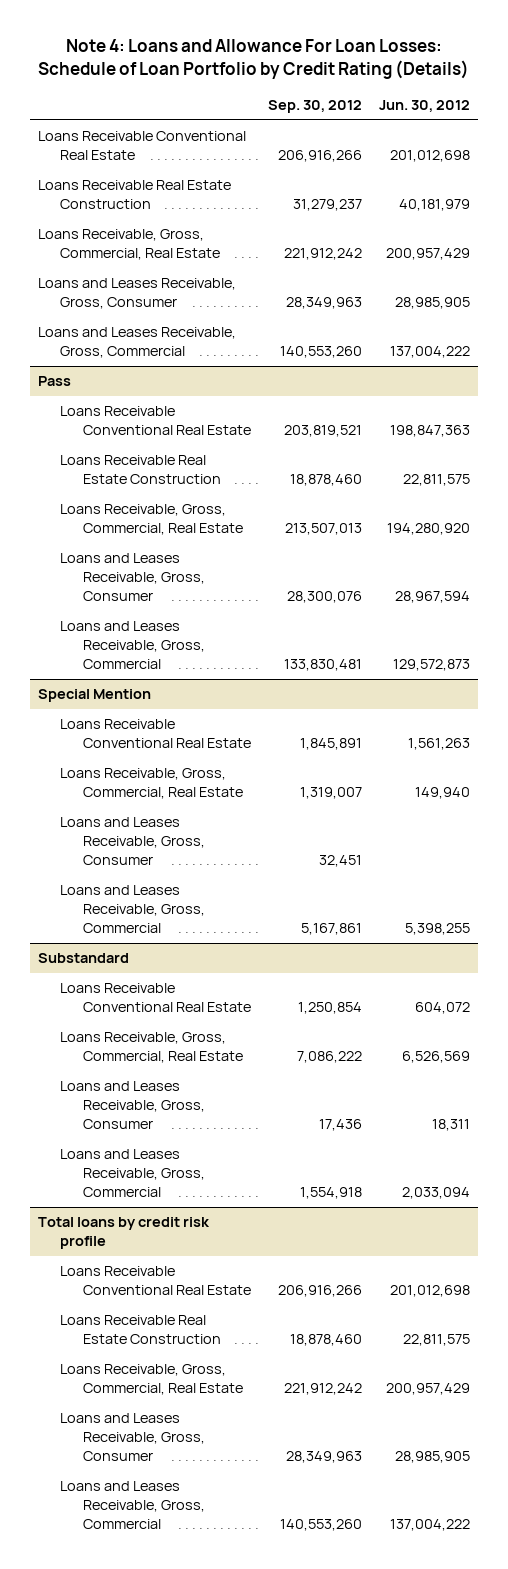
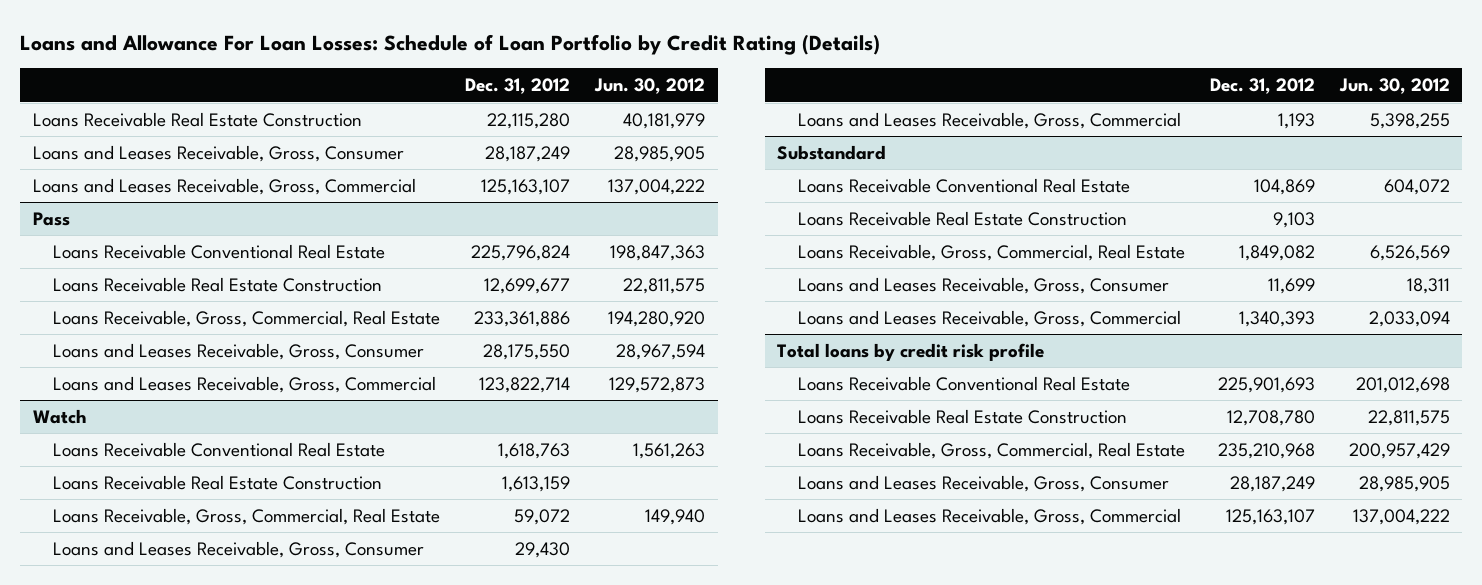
[37,39,469,80] Note 4: Loans and Allowance For Loan Losses: Schedule of Loan Portfolio by Credit Rating (Details) -> [20,33,881,55] Loans and Allowance For Loan Losses: Schedule of Loan Portfolio by Credit Rating (Details)
[267,100,362,114] Sep. 30, 2012 -> none
none -> [465,78,571,95] Dec. 31, 2012
[38,131,247,161] Loans Receivable Conventional Real Estate -> none
[38,229,221,261] Loans Receivable, Gross, Commercial, Real Estate -> none
[38,689,152,703] Special Mention -> none
none -> [32,408,87,424] Watch
none -> [53,474,383,490] Loans Receivable Real Estate Construction
none -> [797,210,1127,226] Loans Receivable Real Estate Construction

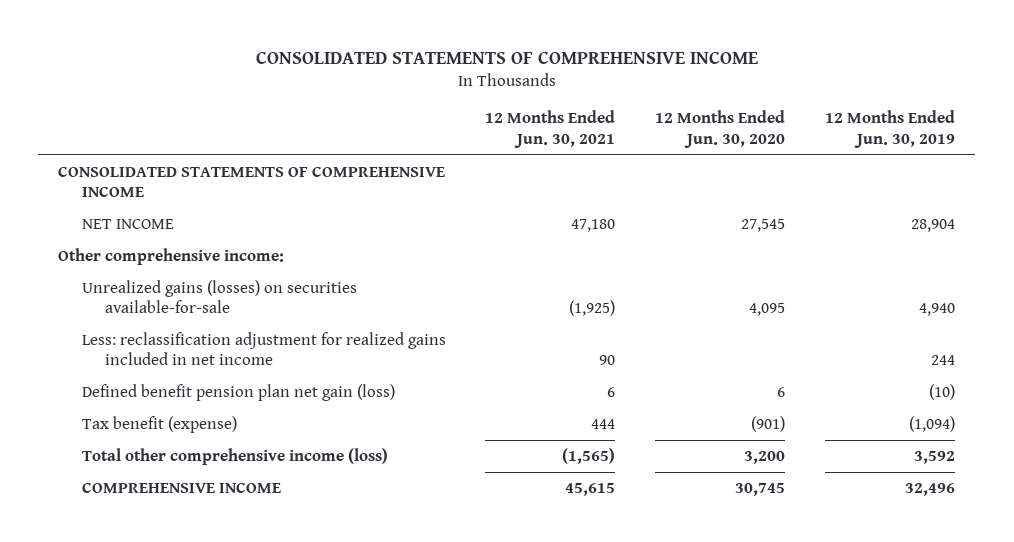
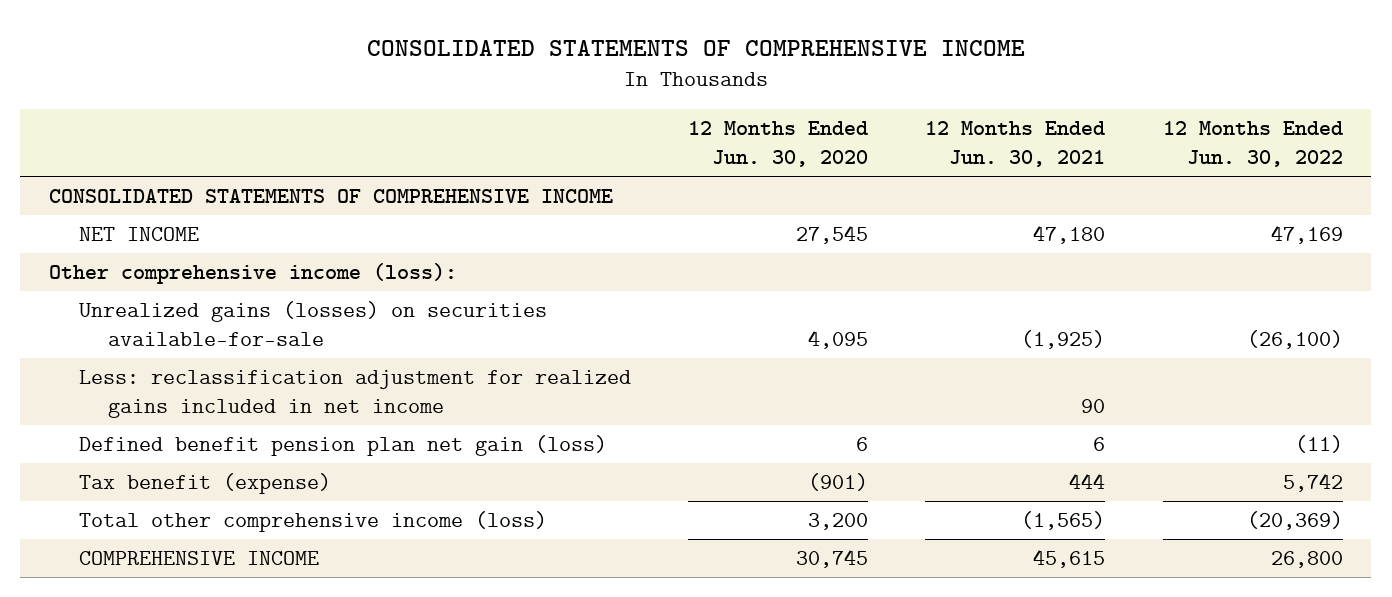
[825,110,956,148] 12 Months Ended Jun. 30, 2019 -> none
none -> [1162,120,1343,168] 12 Months Ended Jun. 30, 2022
[58,248,285,266] Other comprehensive income: -> [49,262,458,284] Other comprehensive income (loss):

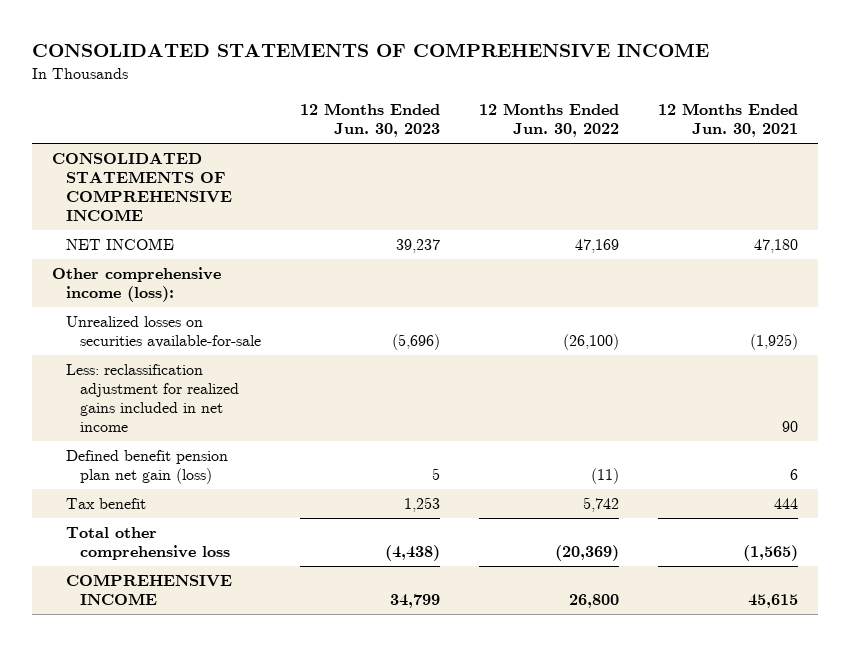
[687,120,868,168] 12 Months Ended Jun. 30, 2020 -> none
none -> [300,103,441,138] 12 Months Ended Jun. 30, 2023
[78,300,547,346] Unrealized gains (losses) on securities available-for-sale -> [65,316,262,349] Unrealized losses on securities available-for-sale
[78,472,331,494] Tax benefit (expense) -> [65,498,146,510] Tax benefit
[78,510,547,532] Total other comprehensive income (loss) -> [65,527,231,561] Total other comprehensive loss

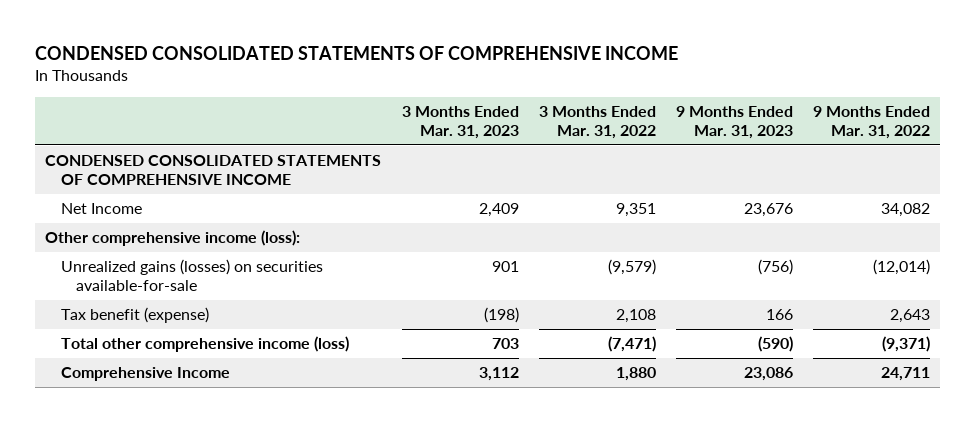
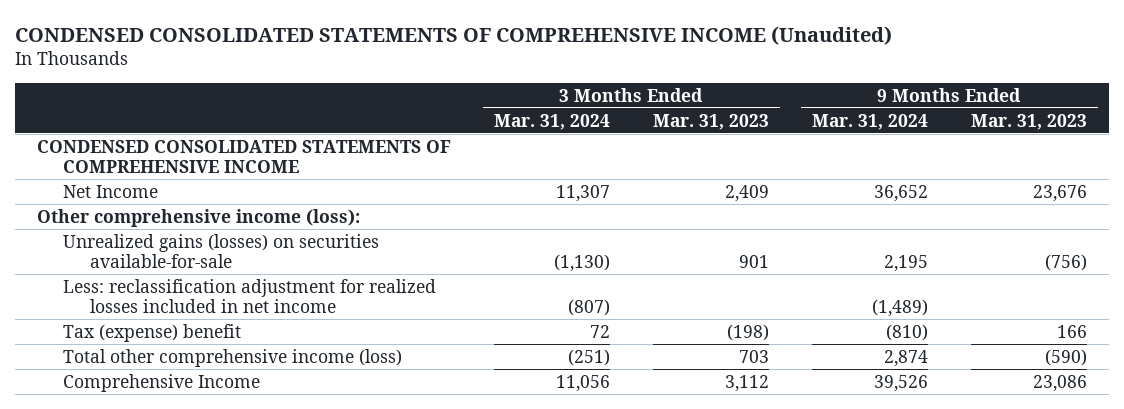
[35,45,679,60] CONDENSED CONSOLIDATED STATEMENTS OF COMPREHENSIVE INCOME -> [15,25,893,45] CONDENSED CONSOLIDATED STATEMENTS OF COMPREHENSIVE INCOME (Unaudited)
[538,106,656,139] 3 Months Ended Mar. 31, 2022 -> none
[812,106,930,139] 9 Months Ended Mar. 31, 2022 -> none
none -> [493,113,610,130] Mar. 31, 2024
none -> [811,113,928,130] Mar. 31, 2024
none -> [63,278,437,314] Less: reclassification adjustment for realized losses included in net income
[60,307,209,324] Tax benefit (expense) -> [63,323,242,342] Tax (expense) benefit

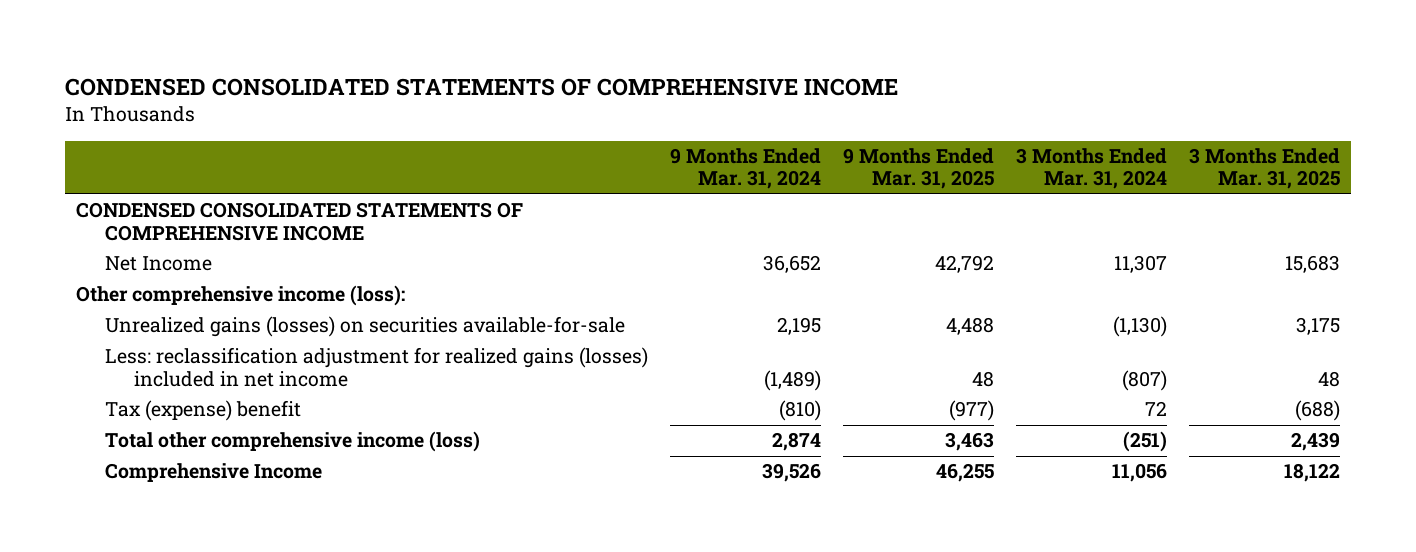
[15,25,893,45] CONDENSED CONSOLIDATED STATEMENTS OF COMPREHENSIVE INCOME (Unaudited) -> [64,77,898,96] CONDENSED CONSOLIDATED STATEMENTS OF COMPREHENSIVE INCOME
[652,113,769,130] Mar. 31, 2023 -> none
[971,113,1088,130] Mar. 31, 2023 -> none
none -> [842,147,994,190] 9 Months Ended Mar. 31, 2025
none -> [1189,147,1341,190] 3 Months Ended Mar. 31, 2025
[63,278,437,314] Less: reclassification adjustment for realized losses included in net income -> [104,347,648,387] Less: reclassification adjustment for realized gains (losses) included in net income

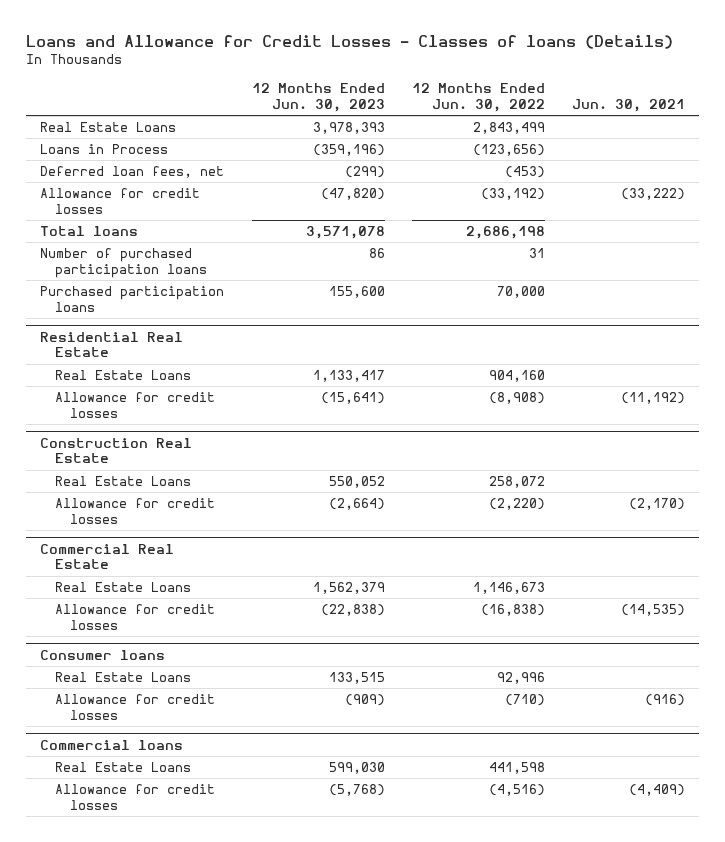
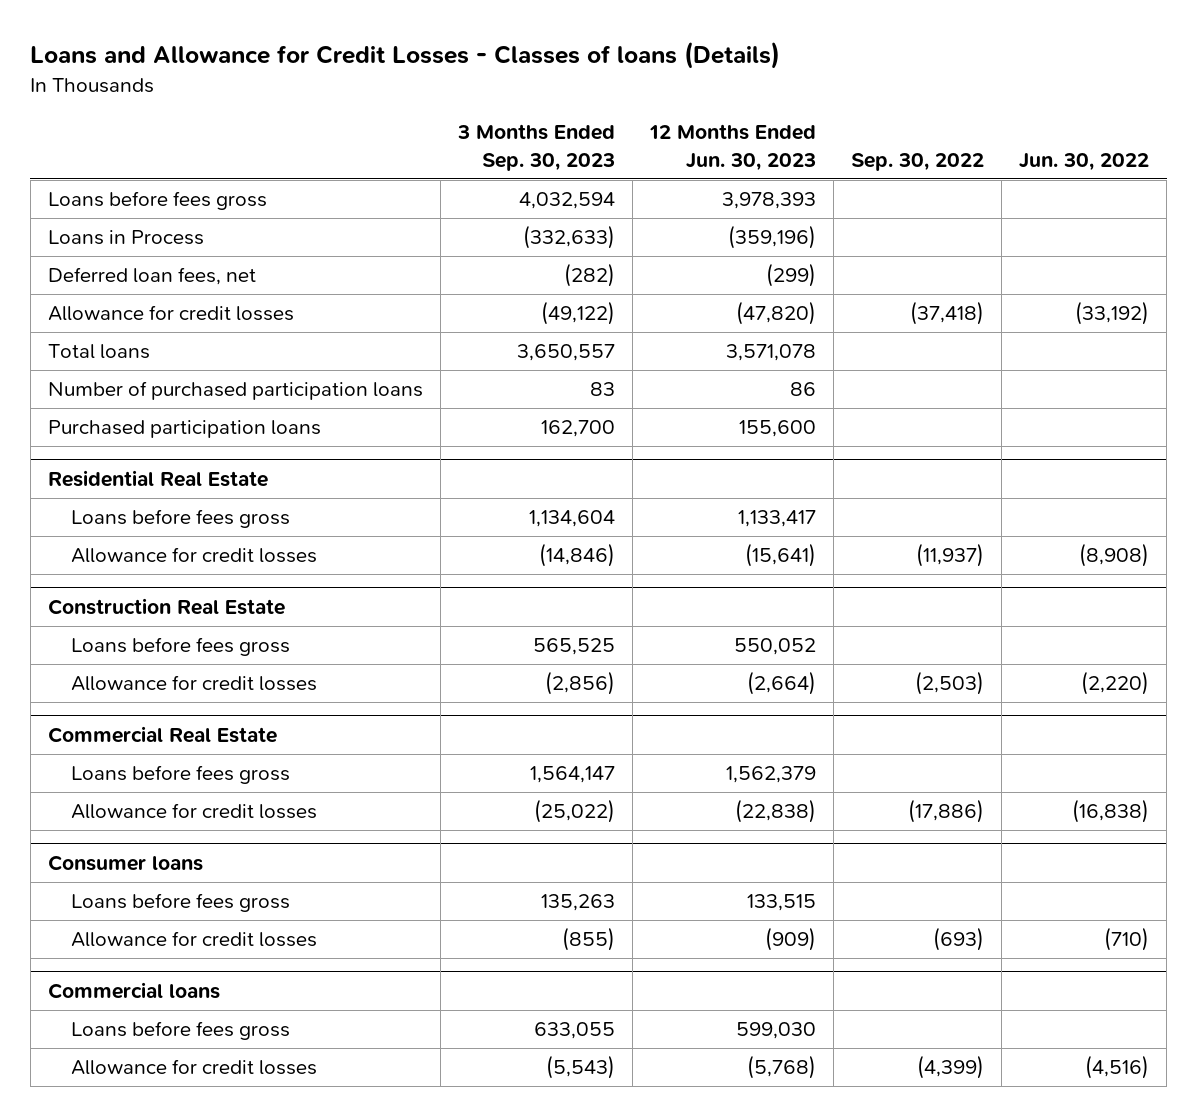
[411,83,545,113] 12 Months Ended Jun. 30, 2022 -> none
[572,99,686,113] Jun. 30, 2021 -> none
none -> [457,124,616,171] 3 Months Ended Sep. 30, 2023
none -> [851,152,985,171] Sep. 30, 2022
none -> [1019,152,1150,171] Jun. 30, 2022
[40,121,177,132] Real Estate Loans -> [47,191,267,211] Loans before fees gross
[55,369,192,380] Real Estate Loans -> [71,509,291,529] Loans before fees gross
[55,475,192,486] Real Estate Loans -> [71,637,291,657] Loans before fees gross
[55,581,192,592] Real Estate Loans -> [71,765,291,785] Loans before fees gross
[55,671,192,682] Real Estate Loans -> [71,893,291,913] Loans before fees gross
[55,761,192,772] Real Estate Loans -> [71,1021,291,1041] Loans before fees gross

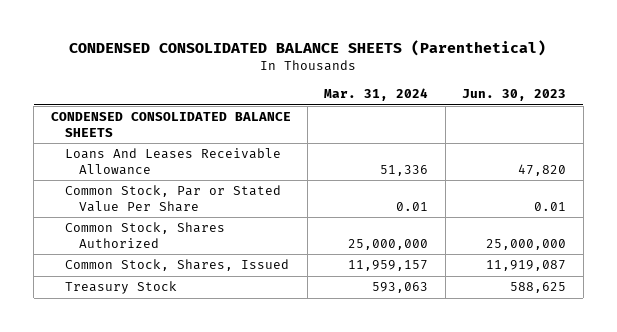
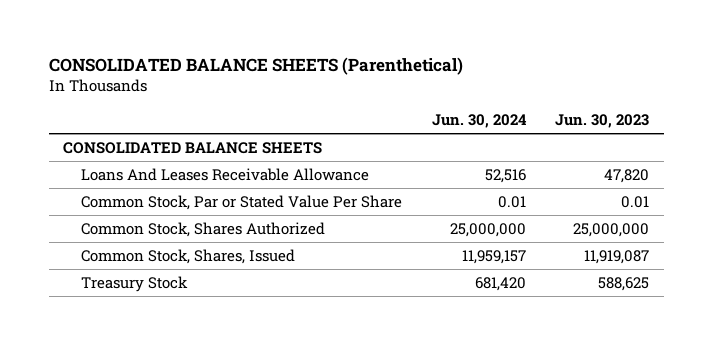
[69,39,547,56] CONDENSED CONSOLIDATED BALANCE SHEETS (Parenthetical) -> [48,57,463,76] CONSOLIDATED BALANCE SHEETS (Parenthetical)
[324,87,429,101] Mar. 31, 2024 -> none
none -> [431,113,527,128] Jun. 30, 2024
[50,112,291,137] CONDENSED CONSOLIDATED BALANCE SHEETS -> [63,141,323,154] CONSOLIDATED BALANCE SHEETS

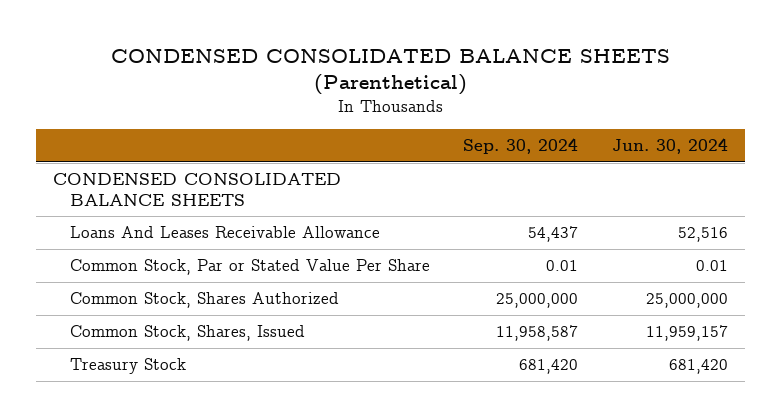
[48,57,463,76] CONSOLIDATED BALANCE SHEETS (Parenthetical) -> [110,48,670,95] CONDENSED CONSOLIDATED BALANCE SHEETS (Parenthetical)
[555,113,650,128] Jun. 30, 2023 -> none
none -> [463,138,579,155] Sep. 30, 2024
[63,141,323,154] CONSOLIDATED BALANCE SHEETS -> [53,173,342,206] CONDENSED CONSOLIDATED BALANCE SHEETS

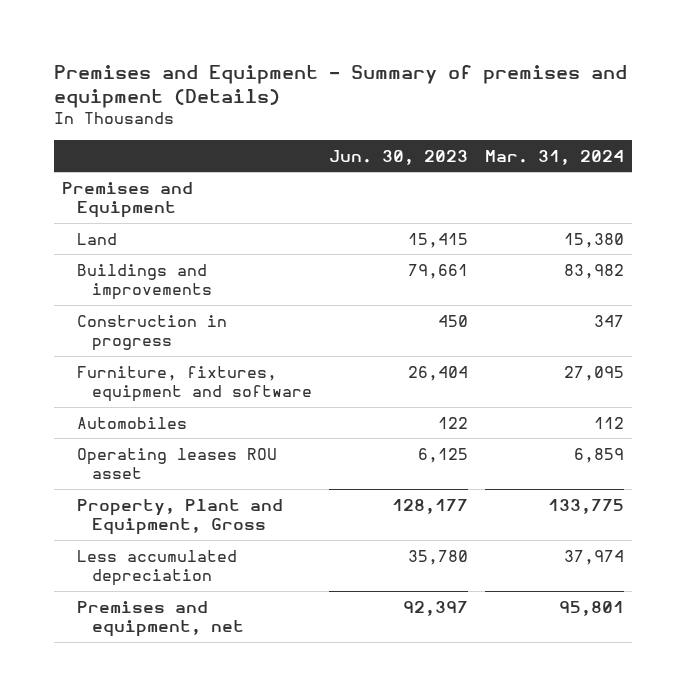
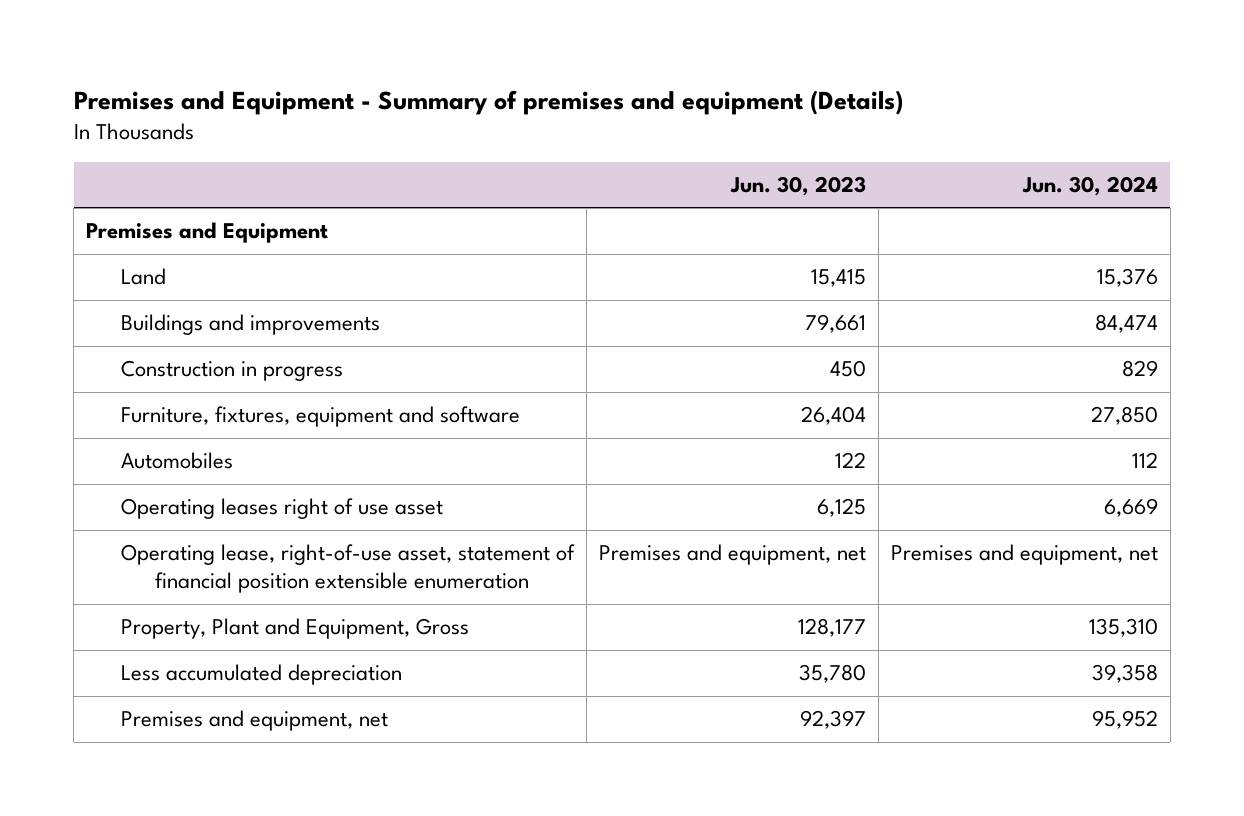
[484,149,624,165] Mar. 31, 2024 -> none
none -> [1021,175,1158,196] Jun. 30, 2024
[77,447,278,480] Operating leases ROU asset -> [120,498,443,520] Operating leases right of use asset
none -> [120,544,575,594] Operating lease, right-of-use asset, statement of financial position extensible enumeration

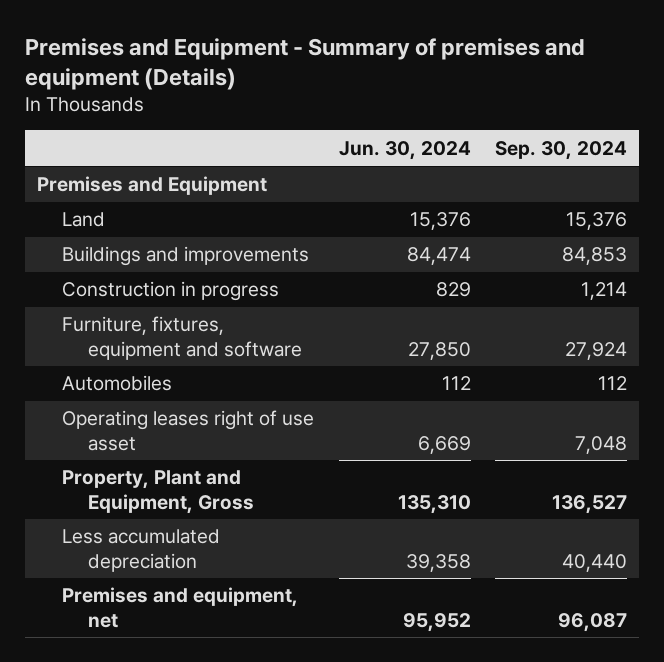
[729,175,866,196] Jun. 30, 2023 -> none
none -> [495,140,628,160] Sep. 30, 2024
[120,544,575,594] Operating lease, right-of-use asset, statement of financial position extensible enumeration -> none

